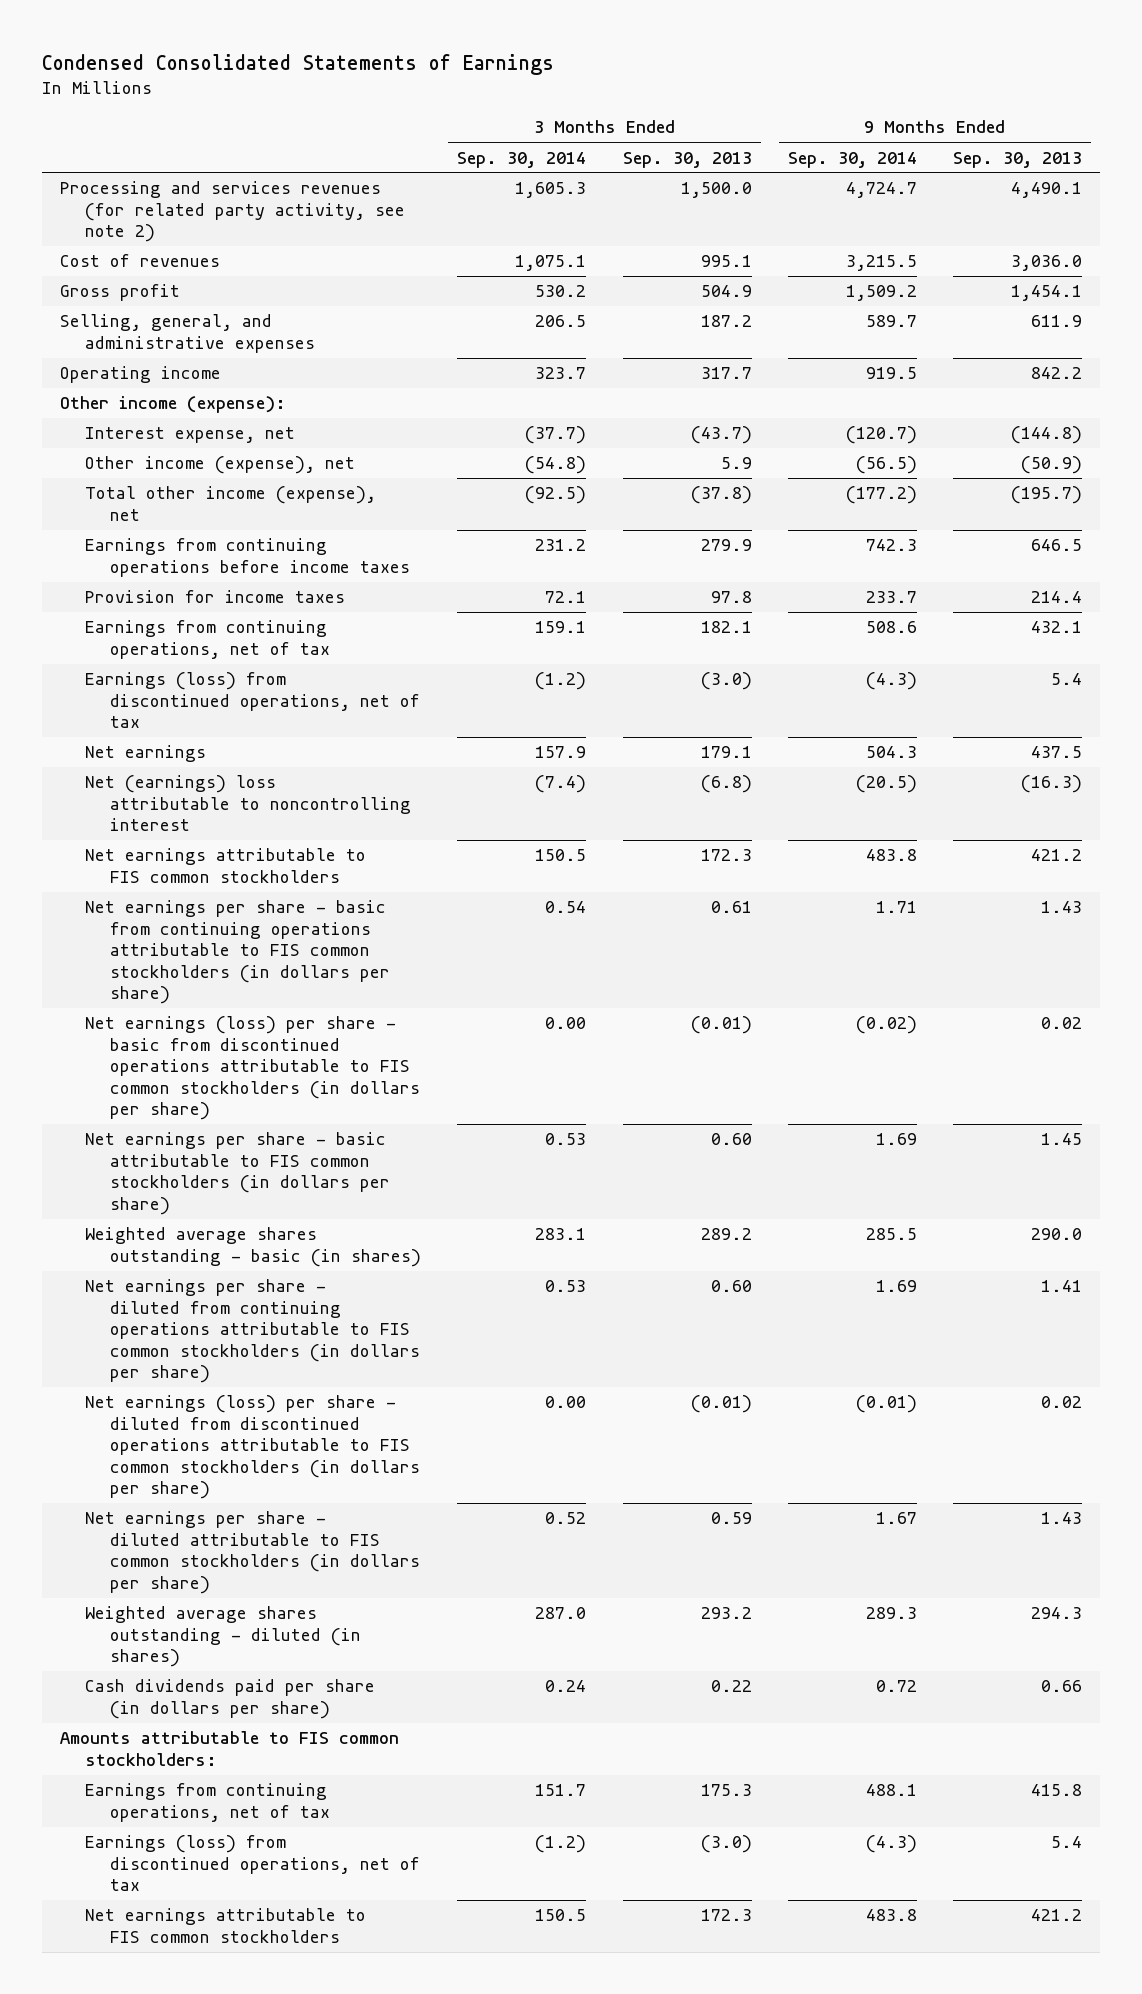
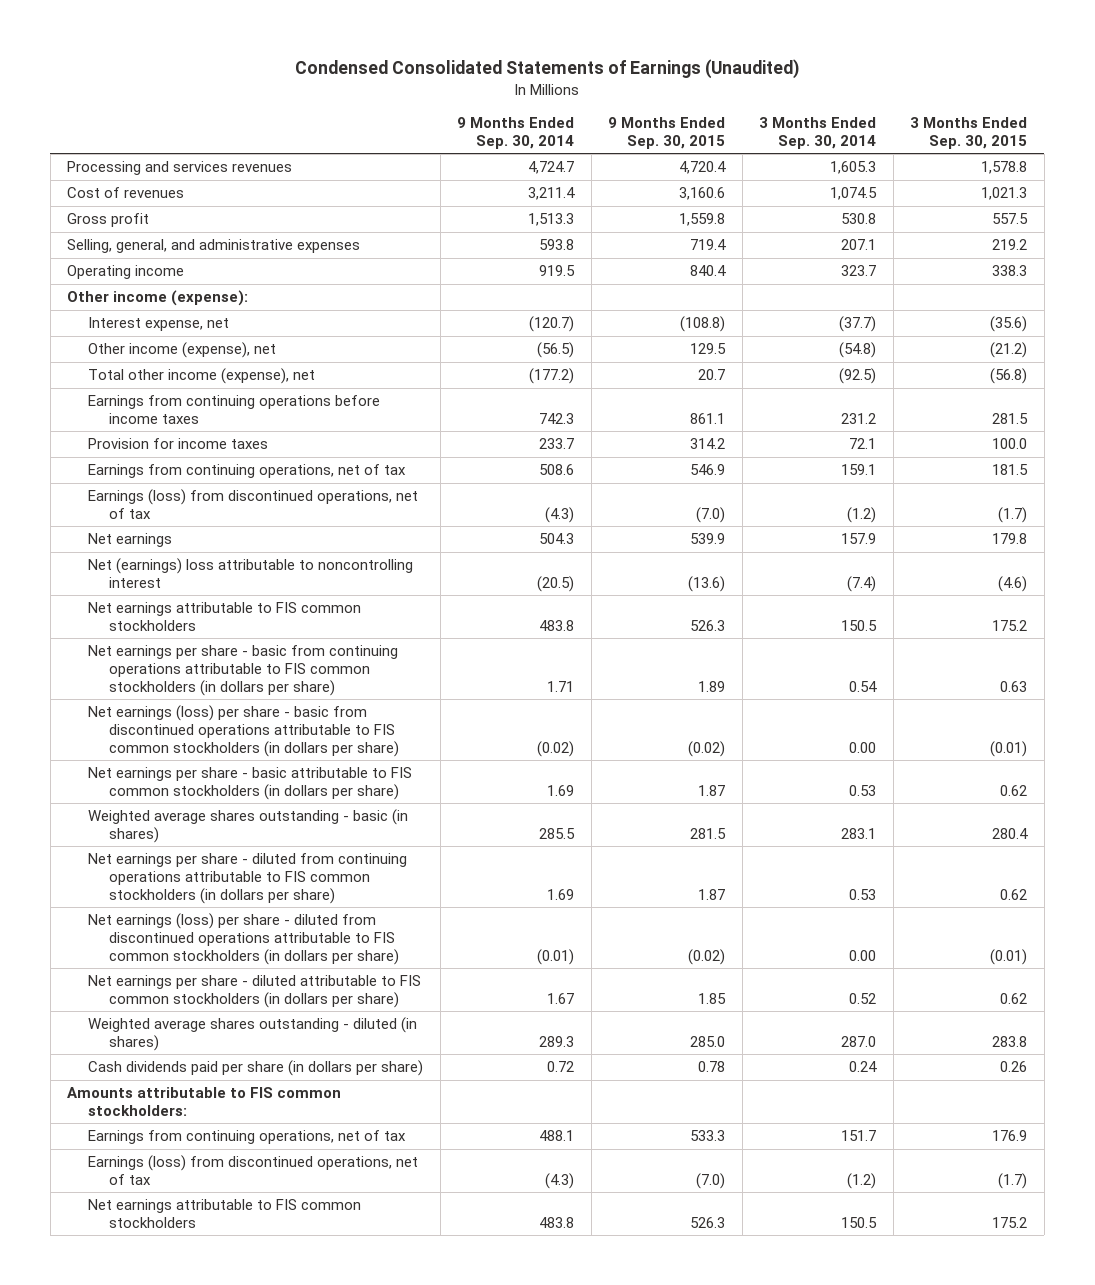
[41,53,554,75] Condensed Consolidated Statements of Earnings -> [295,59,800,80] Condensed Consolidated Statements of Earnings (Unaudited)
[622,151,752,168] Sep. 30, 2013 -> none
[952,151,1082,168] Sep. 30, 2013 -> none
none -> [608,117,726,149] 9 Months Ended Sep. 30, 2015
none -> [910,117,1028,149] 3 Months Ended Sep. 30, 2015
[59,181,406,243] Processing and services revenues (for related party activity, see note 2) -> [67,161,293,176] Processing and services revenues
[515,255,587,272] 1,075.1 -> [830,187,878,201] 1,074.5
[845,255,917,272] 3,215.5 -> [528,187,576,201] 3,211.4
[535,285,587,298] 530.2 -> [841,213,877,225] 530.8
[845,285,917,302] 1,509.2 -> [528,213,575,227] 1,513.3
[535,315,587,328] 206.5 -> [841,239,877,251] 207.1
[865,315,917,328] 589.7 -> [539,239,575,251] 593.8

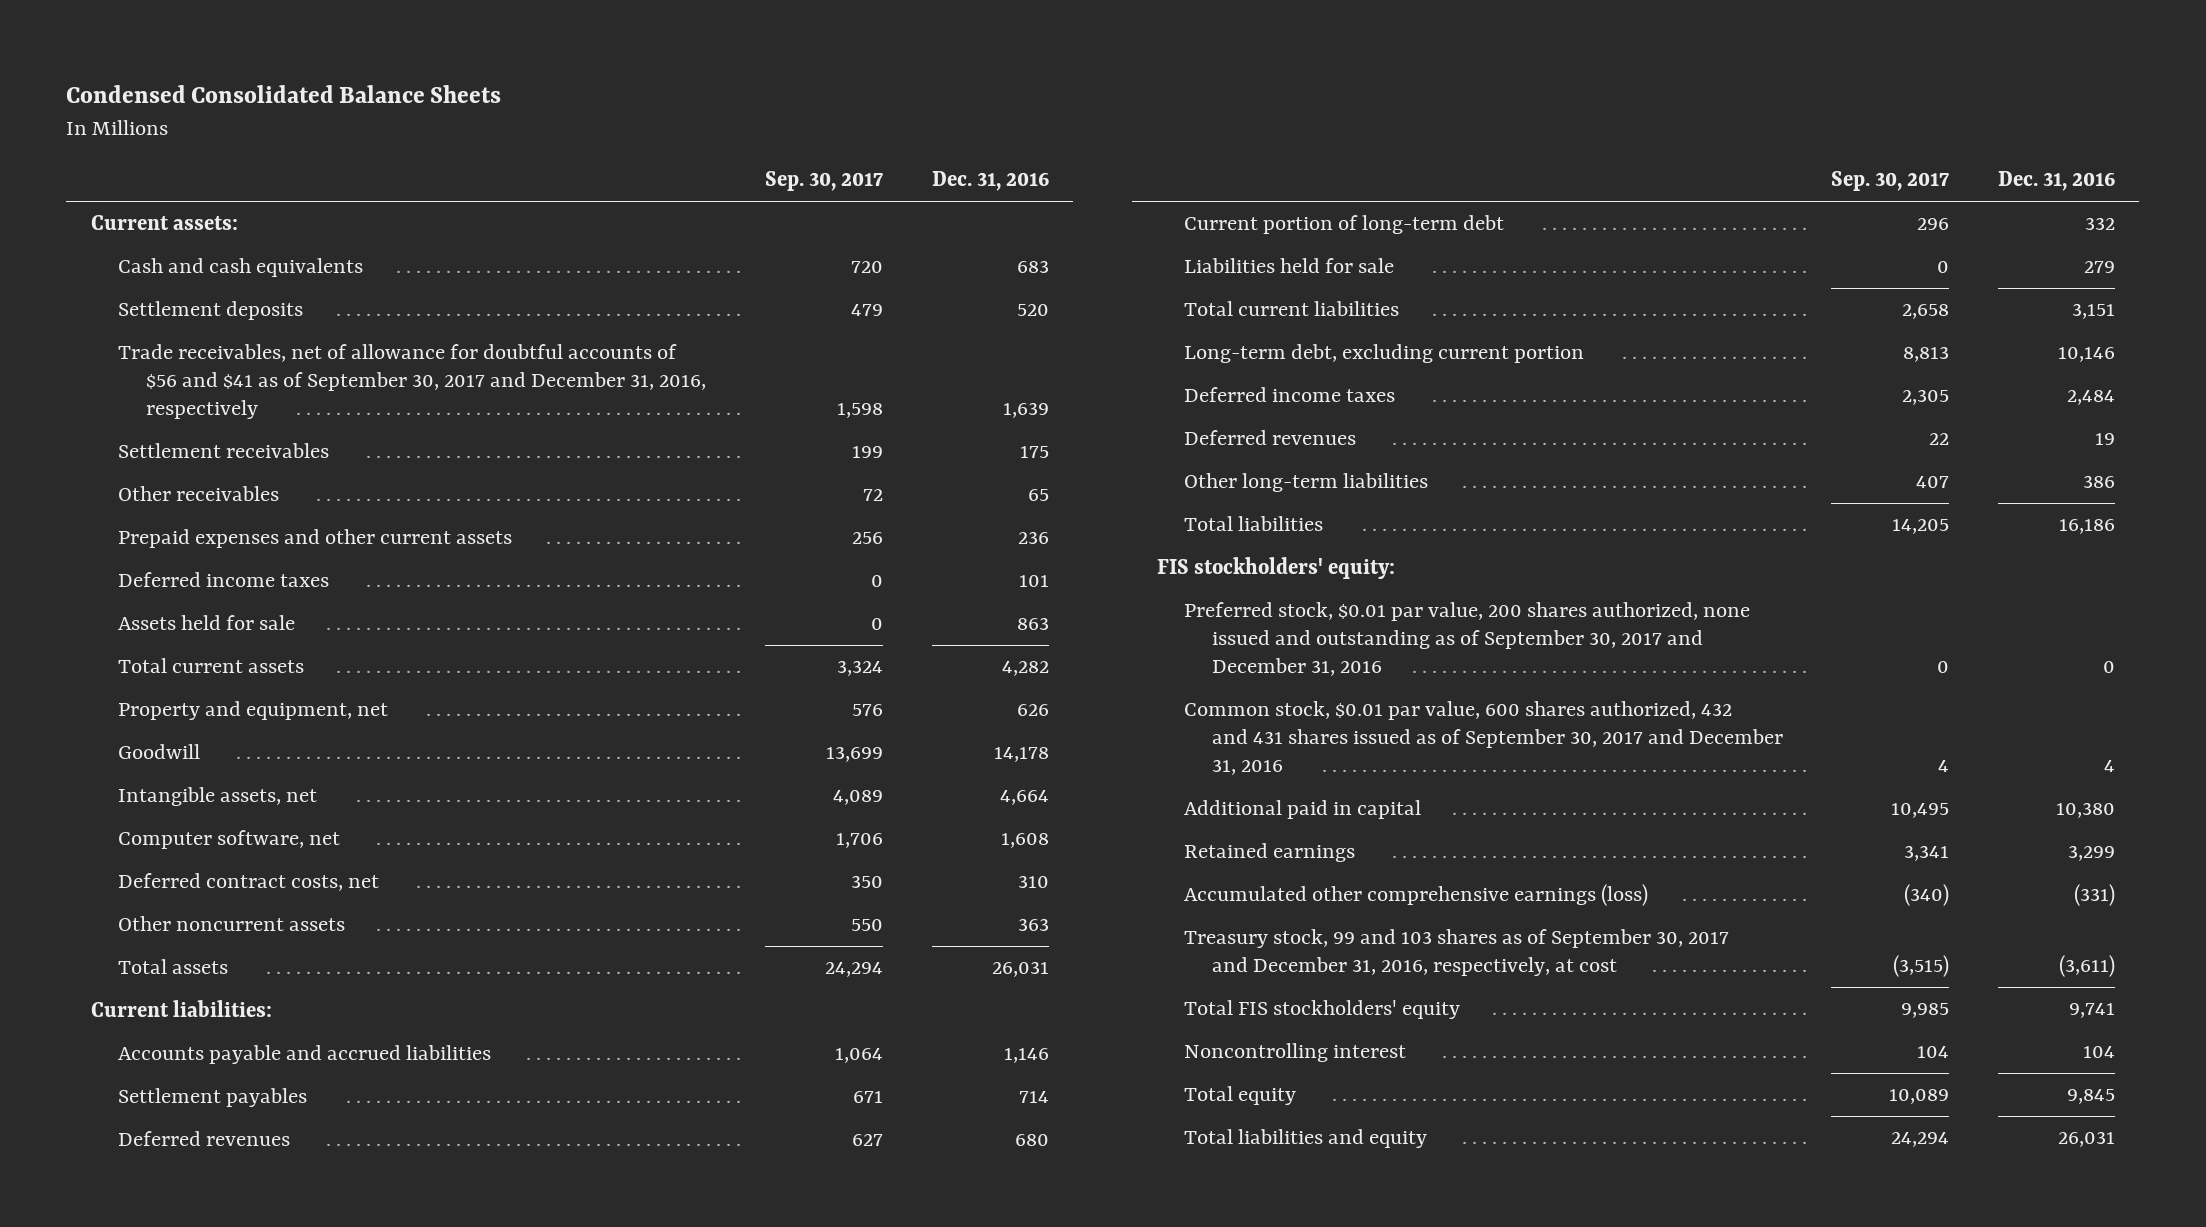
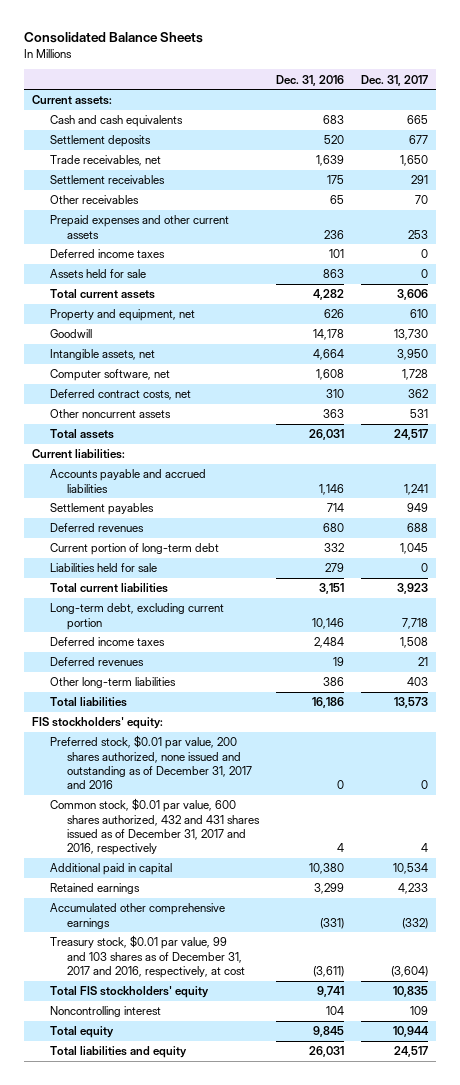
[66,84,502,103] Condensed Consolidated Balance Sheets -> [24,32,204,44] Consolidated Balance Sheets
[765,171,884,192] Sep. 30, 2017 -> none
none -> [360,74,428,86] Dec. 31, 2017
[118,344,706,419] Trade receivables, net of allowance for doubtful accounts of $56 and $41 as of September 30, 2017 and December 31, 2016, respectively -> [49,155,161,167] Trade receivables, net
[1184,602,1751,676] Preferred stock, $0.01 par value, 200 shares authorized, none issued and outstanding as of September 30, 2017 and December 31, 2016 -> [49,735,253,790] Preferred stock, $0.01 par value, 200 shares authorized, none issued and outstanding as of December 31, 2017 and 2016
[1184,701,1783,775] Common stock, $0.01 par value, 600 shares authorized, 432 and 431 shares issued as of September 30, 2017 and December 31, 2016 -> [49,798,261,856] Common stock, $0.01 par value, 600 shares authorized, 432 and 431 shares issued as of December 31, 2017 and 2016, respectively
[1184,884,1649,907] Accumulated other comprehensive earnings (loss) -> [49,903,225,929] Accumulated other comprehensive earnings
[1184,929,1730,977] Treasury stock, 99 and 103 shares as of September 30, 2017 and December 31, 2016, respectively, at cost -> [49,935,246,978] Treasury stock, $0.01 par value, 99 and 103 shares as of December 31, 2017 and 2016, respectively, at cost

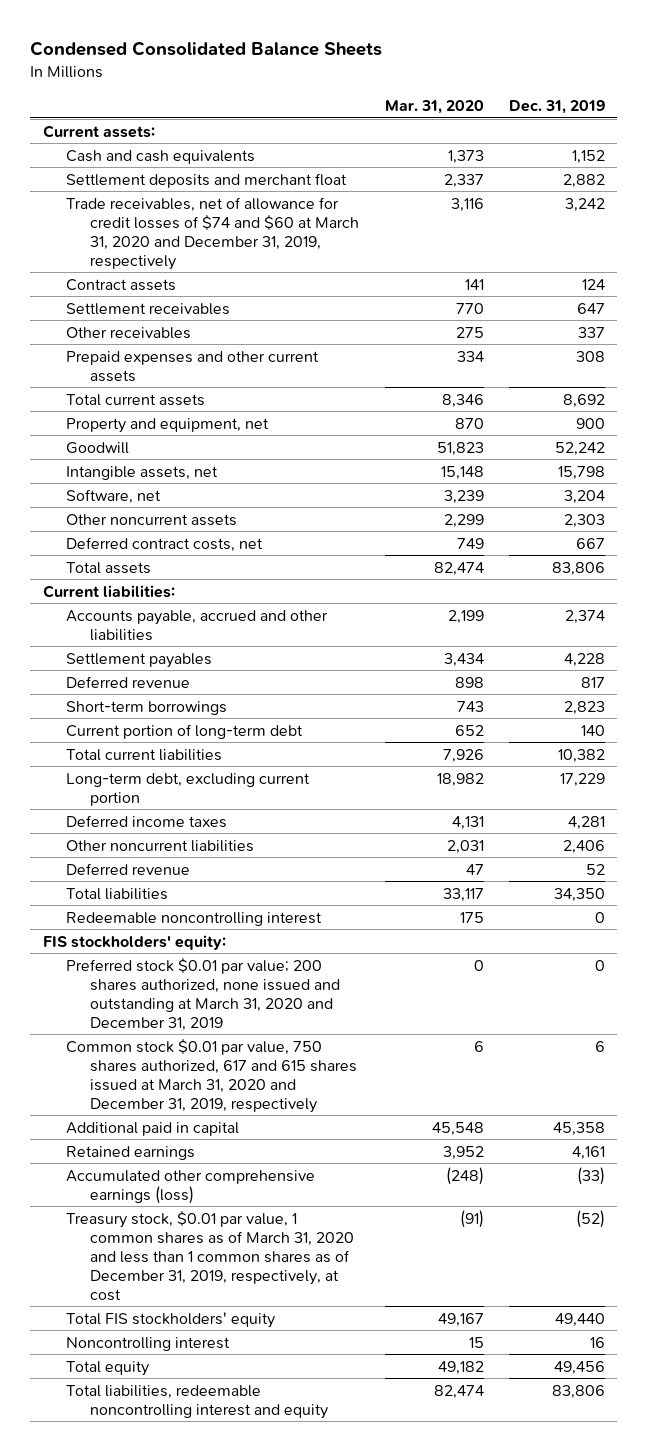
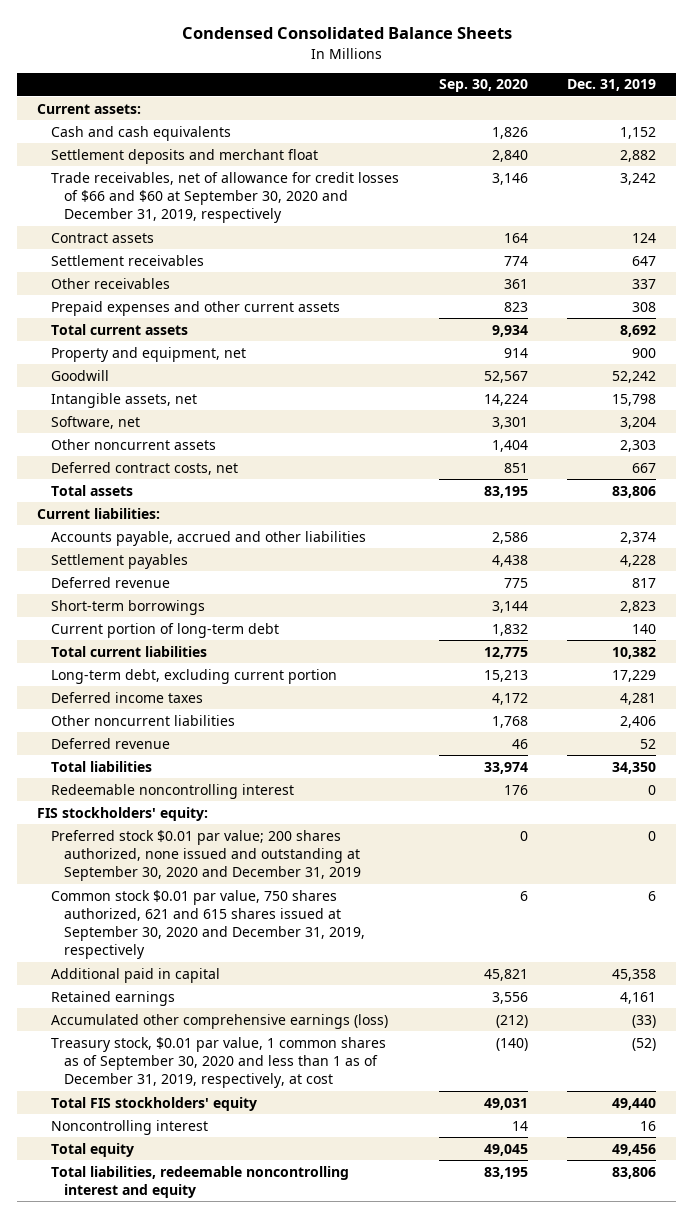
[384,99,484,114] Mar. 31, 2020 -> none
none -> [438,79,528,93] Sep. 30, 2020
[66,196,360,270] Trade receivables, net of allowance for credit losses of $74 and $60 at March 31, 2020 and December 31, 2019, respectively -> [50,171,399,224] Trade receivables, net of allowance for credit losses of $66 and $60 at September 30, 2020 and December 31, 2019, respectively
[66,957,341,1031] Preferred stock $0.01 par value; 200 shares authorized, none issued and outstanding at March 31, 2020 and December 31, 2019 -> [50,829,362,882] Preferred stock $0.01 par value; 200 shares authorized, none issued and outstanding at September 30, 2020 and December 31, 2019
[66,1038,358,1113] Common stock $0.01 par value, 750 shares authorized, 617 and 615 shares issued at March 31, 2020 and December 31, 2019, respectively -> [50,889,366,960] Common stock $0.01 par value, 750 shares authorized, 621 and 615 shares issued at September 30, 2020 and December 31, 2019, respectively
[66,1210,355,1301] Treasury stock, $0.01 par value, 1 common shares as of March 31, 2020 and less than 1 common shares as of December 31, 2019, respectively, at cost -> [50,1036,386,1089] Treasury stock, $0.01 par value, 1 common shares as of September 30, 2020 and less than 1 as of December 31, 2019, respectively, at cost

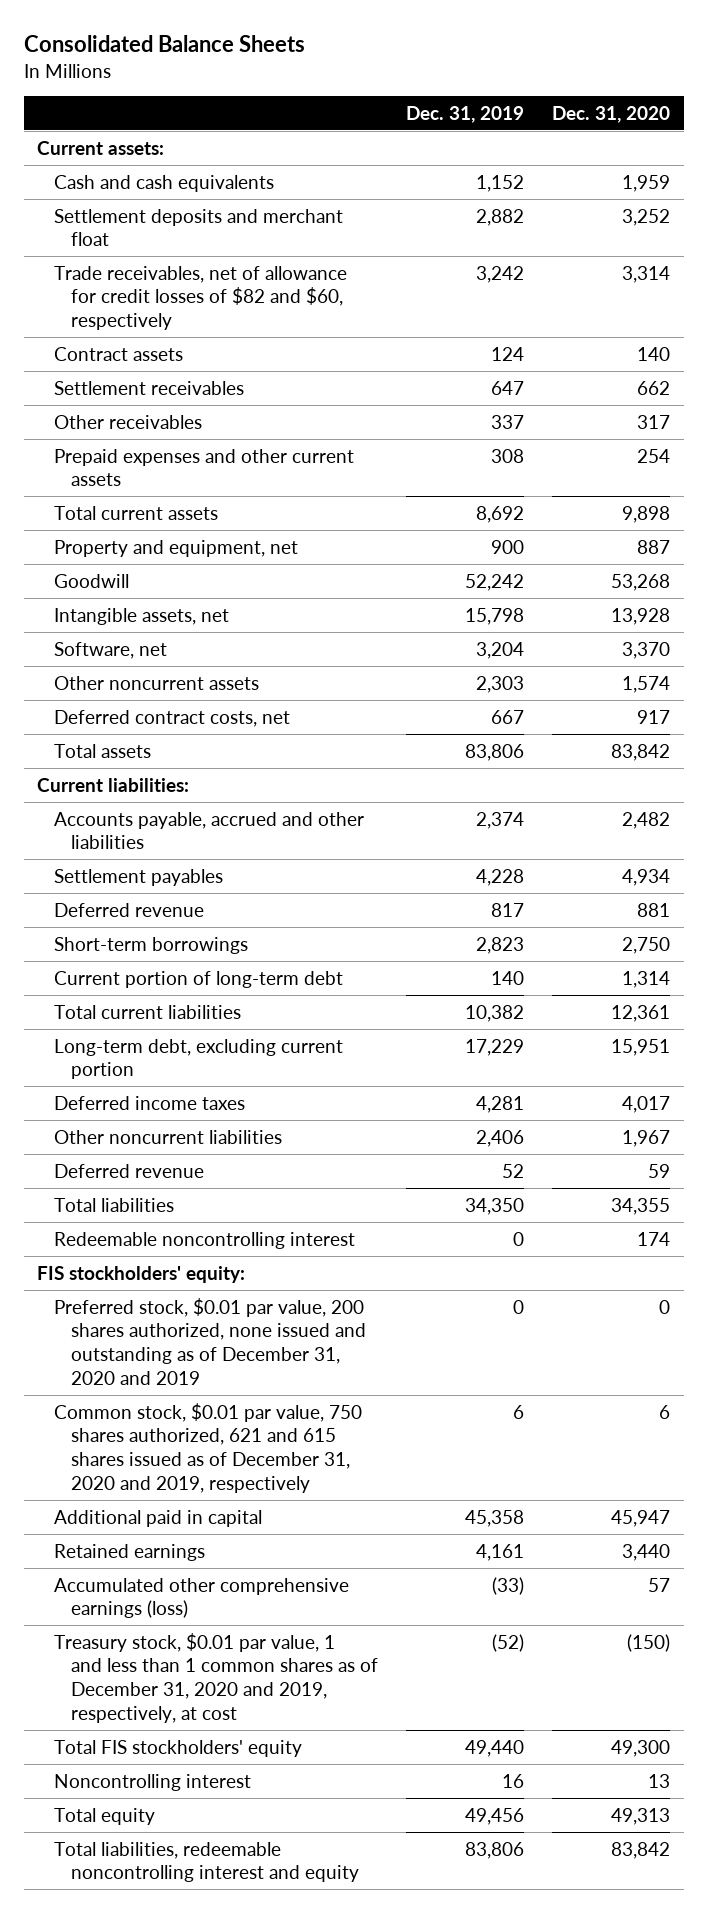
[181,27,512,40] Condensed Consolidated Balance Sheets -> [23,35,305,53] Consolidated Balance Sheets
[438,79,528,93] Sep. 30, 2020 -> none
none -> [551,105,670,123] Dec. 31, 2020
[50,171,399,224] Trade receivables, net of allowance for credit losses of $66 and $60 at September 30, 2020 and December 31, 2019, respectively -> [54,265,348,331] Trade receivables, net of allowance for credit losses of $82 and $60, respectively
[50,829,362,882] Preferred stock $0.01 par value; 200 shares authorized, none issued and outstanding at September 30, 2020 and December 31, 2019 -> [54,1297,367,1385] Preferred stock, $0.01 par value, 200 shares authorized, none issued and outstanding as of December 31, 2020 and 2019
[50,889,366,960] Common stock $0.01 par value, 750 shares authorized, 621 and 615 shares issued at September 30, 2020 and December 31, 2019, respectively -> [54,1402,363,1493] Common stock, $0.01 par value, 750 shares authorized, 621 and 615 shares issued as of December 31, 2020 and 2019, respectively
[50,1036,386,1089] Treasury stock, $0.01 par value, 1 common shares as of September 30, 2020 and less than 1 as of December 31, 2019, respectively, at cost -> [54,1632,379,1723] Treasury stock, $0.01 par value, 1 and less than 1 common shares as of December 31, 2020 and 2019, respectively, at cost

